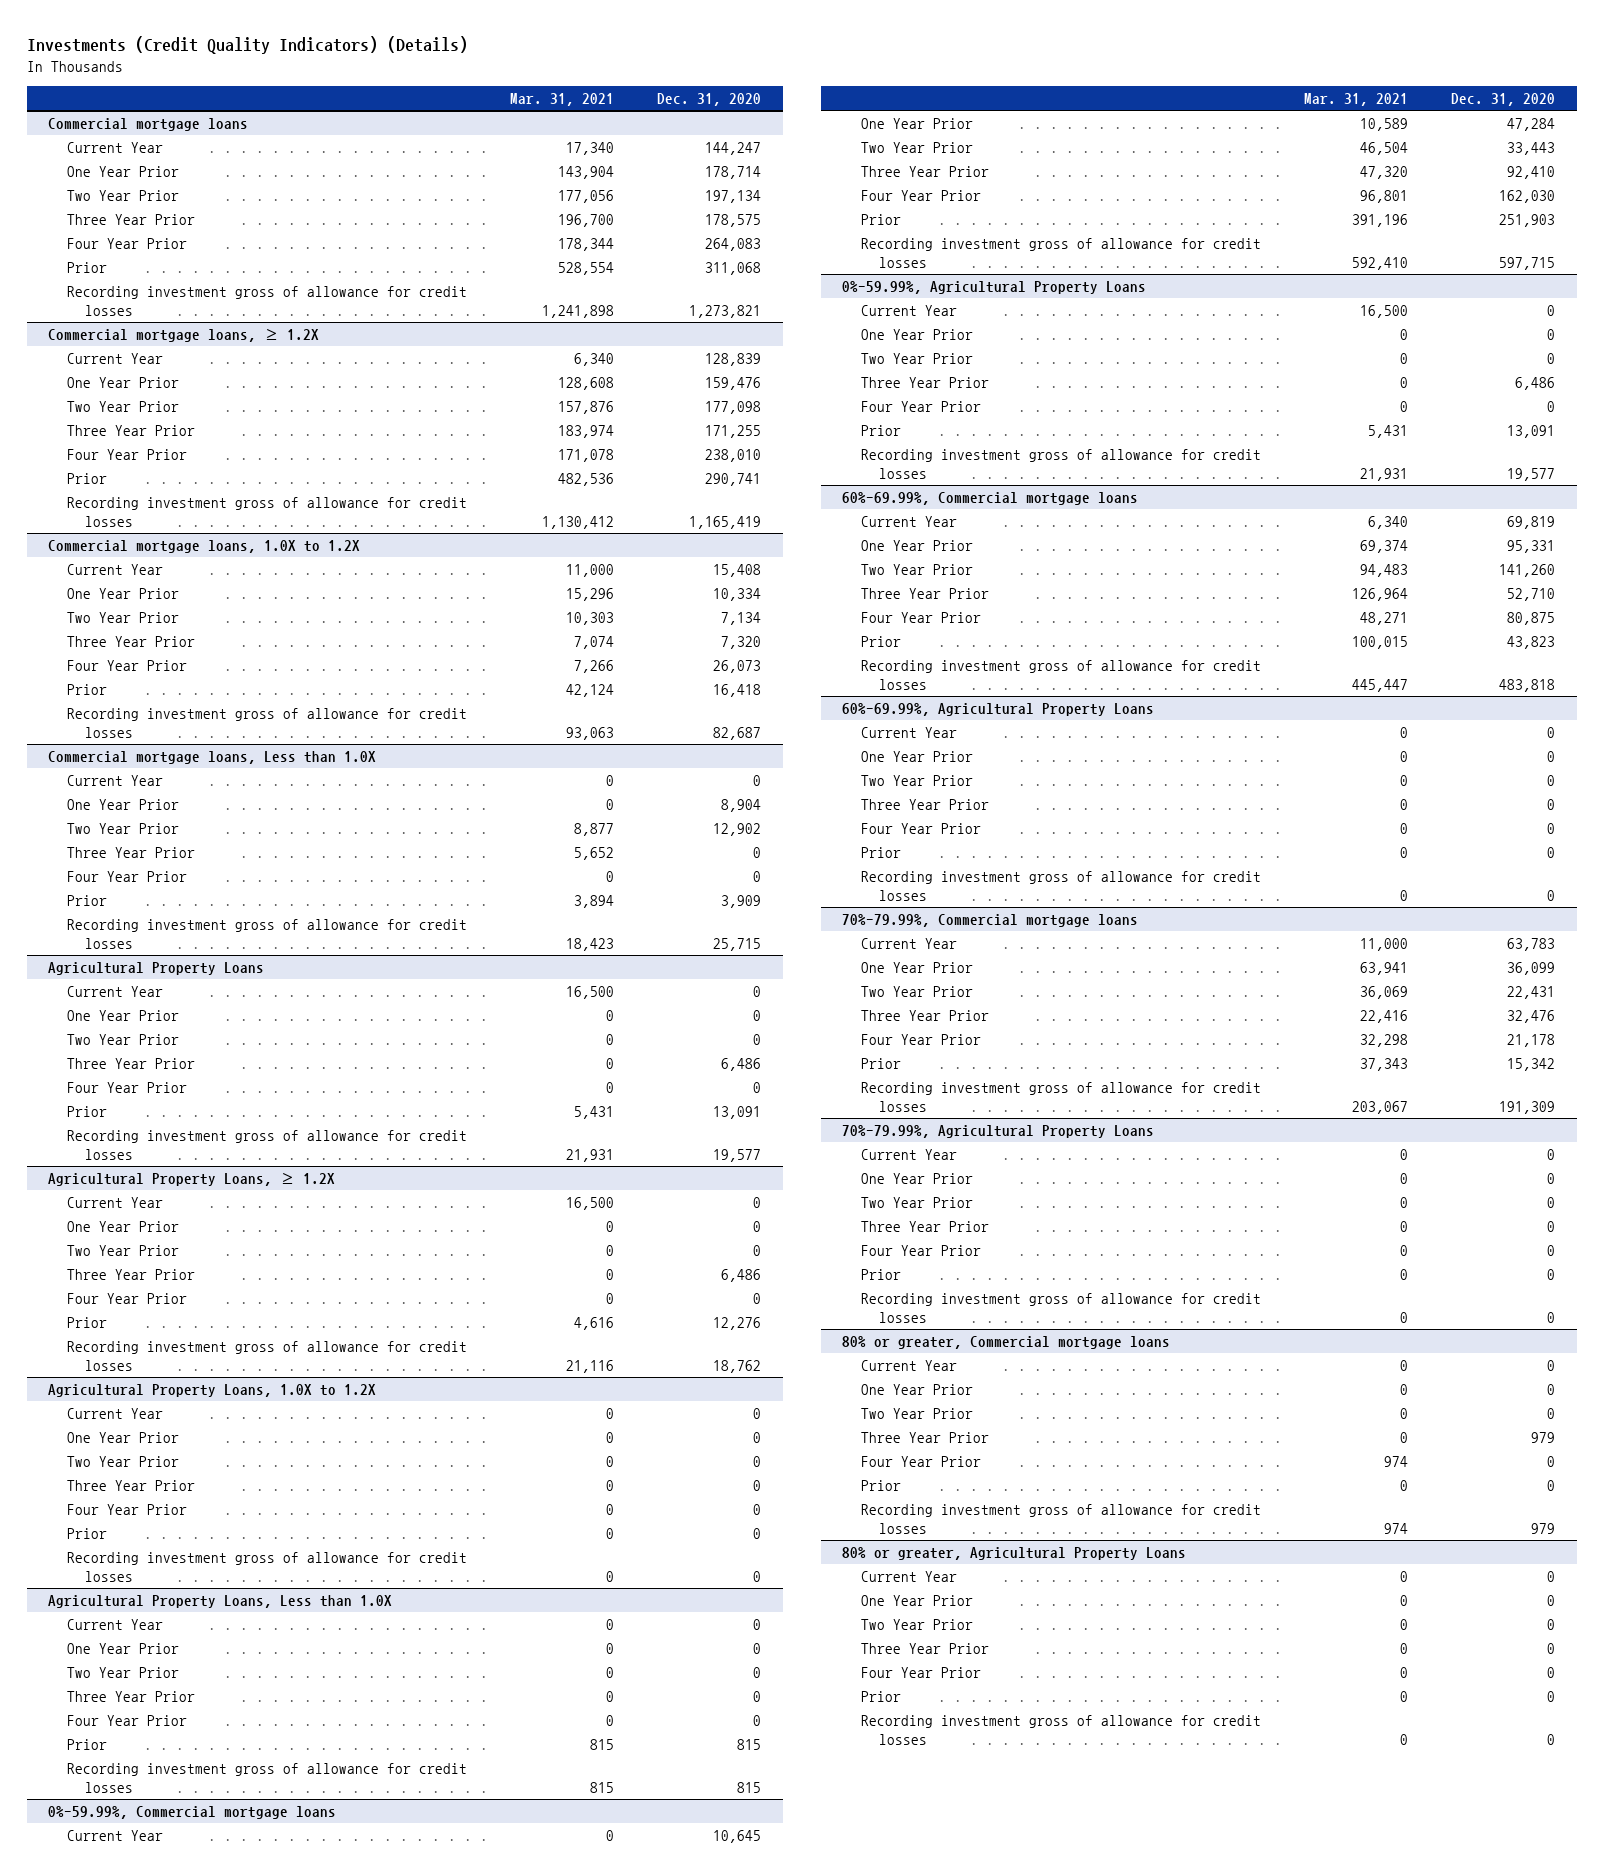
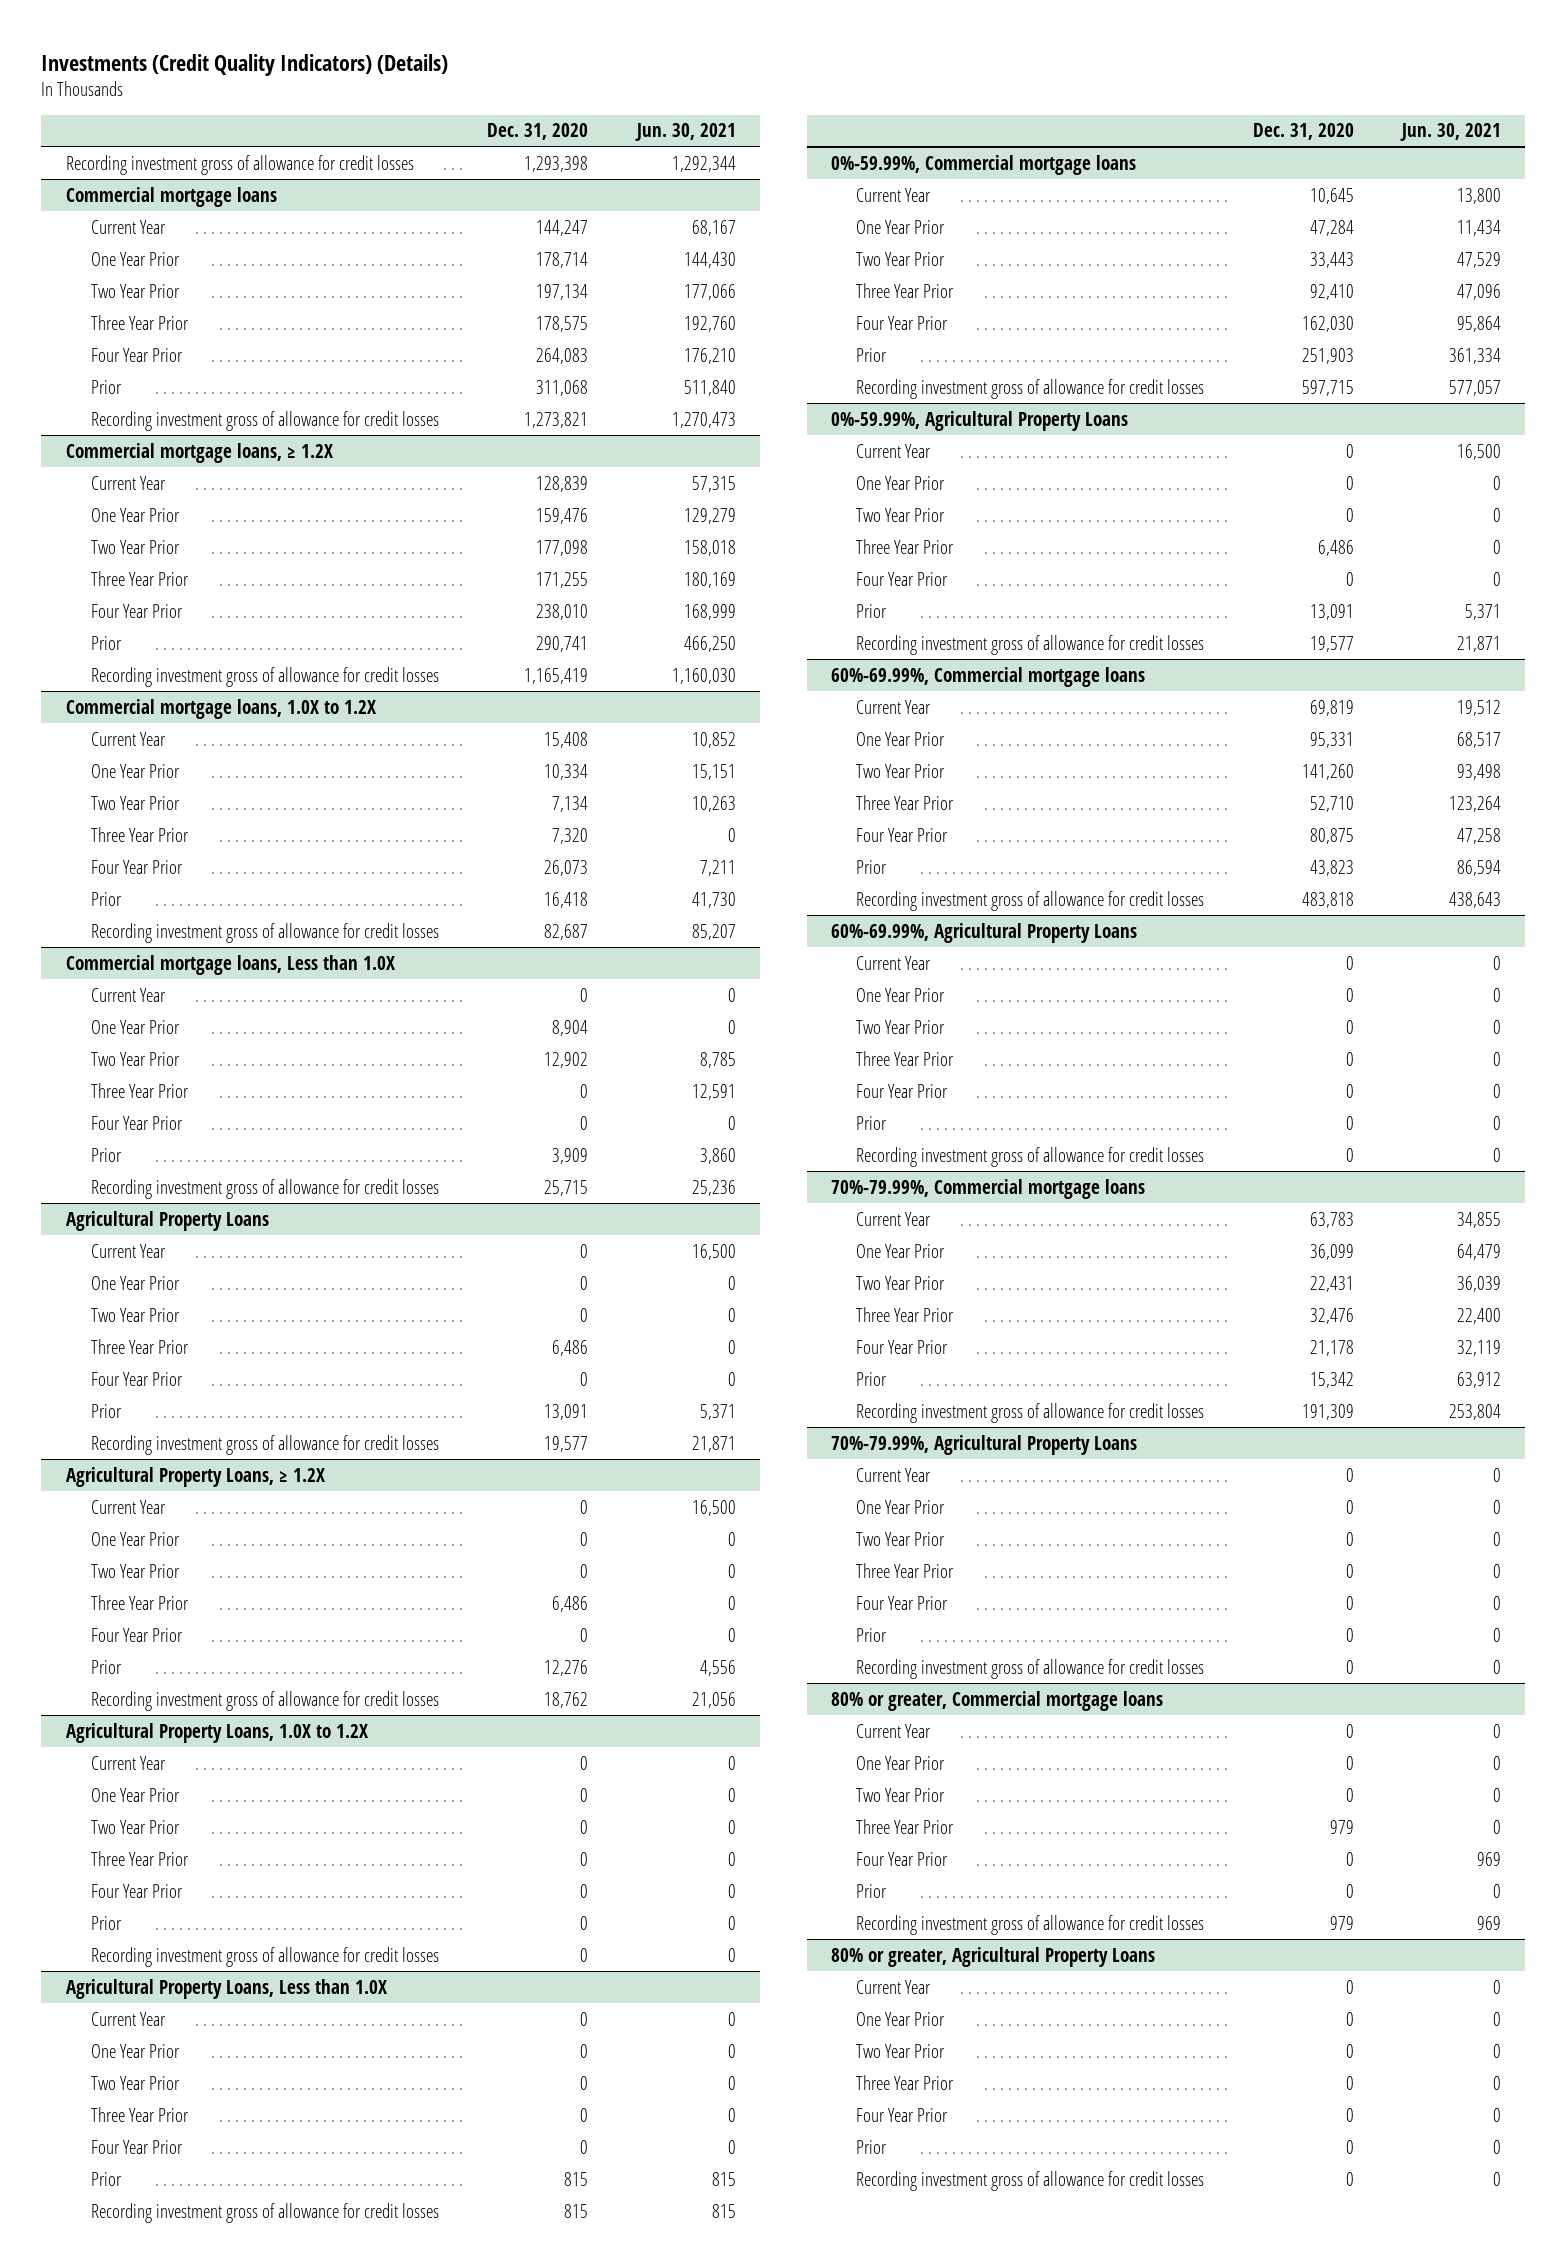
[509,92,614,106] Mar. 31, 2021 -> none
none -> [634,123,736,142] Jun. 30, 2021
none -> [65,154,414,175] Recording investment gross of allowance for credit losses

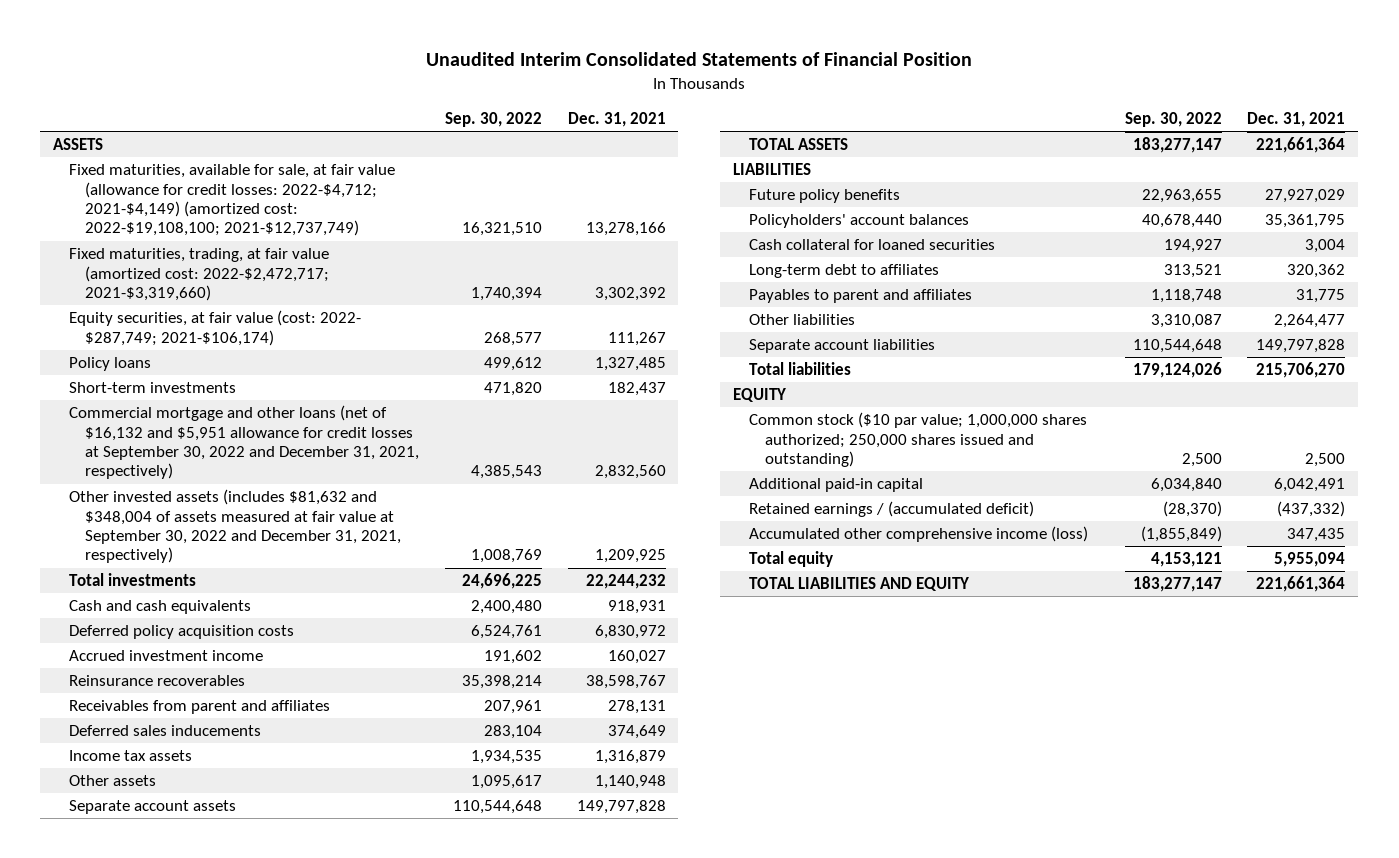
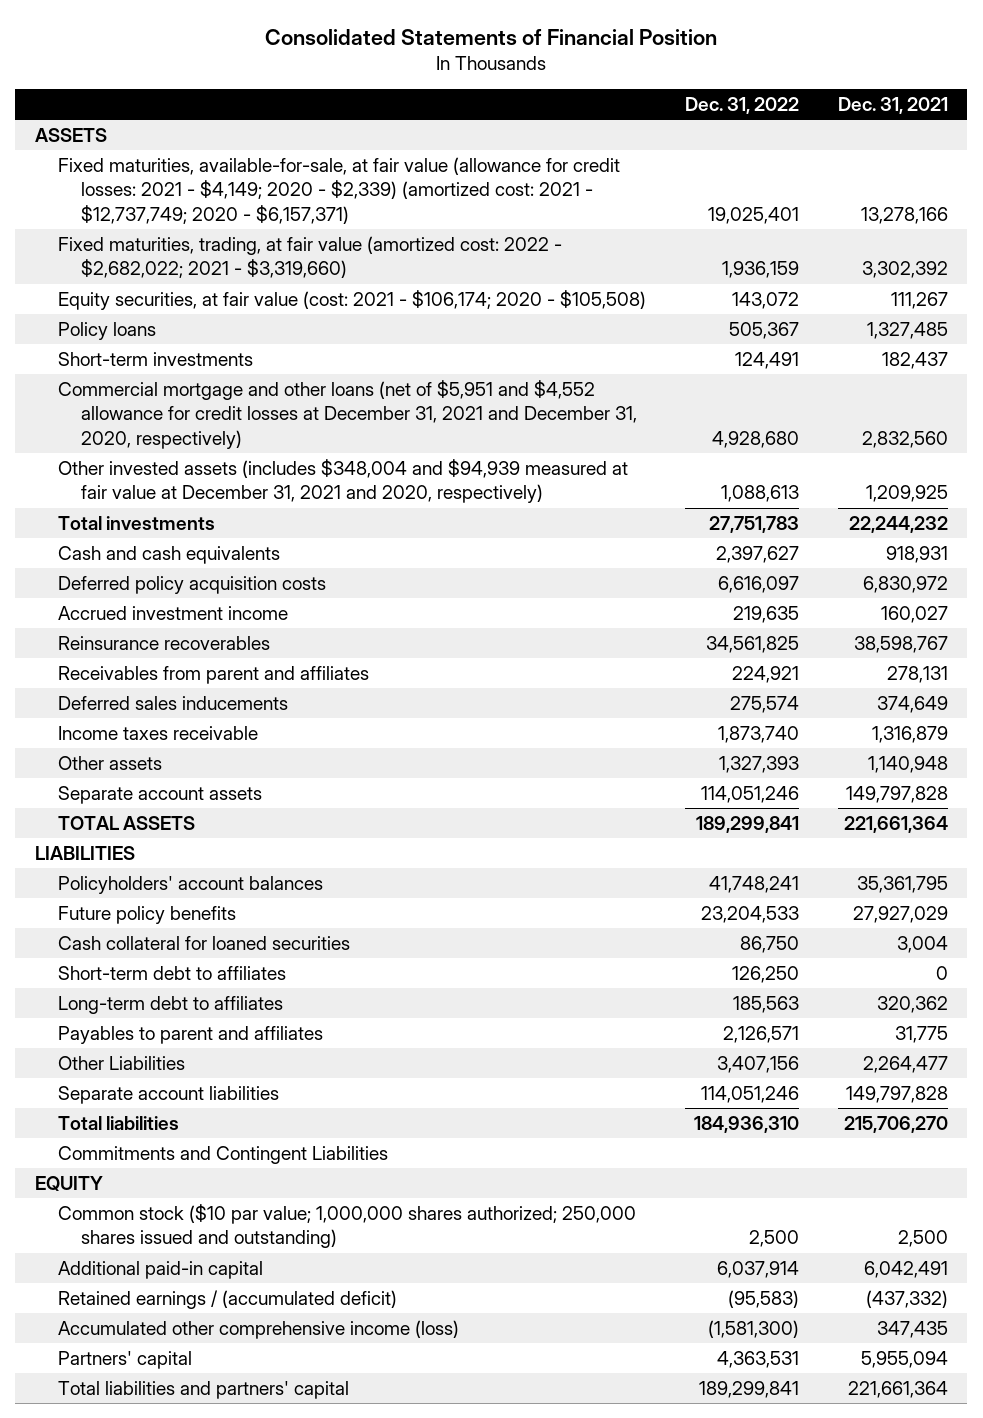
[426,52,973,67] Unaudited Interim Consolidated Statements of Financial Position -> [265,28,718,45] Consolidated Statements of Financial Position
[444,111,542,127] Sep. 30, 2022 -> none
none -> [684,96,799,114] Dec. 31, 2022
[69,164,396,237] Fixed maturities, available for sale, at fair value (allowance for credit losses: 2022-$4,712; 2021-$4,149) (amortized cost: 2022-$19,108,100; 2021-$12,737,749) -> [57,157,620,224] Fixed maturities, available-for-sale, at fair value (allowance for credit losses: 2021 - $4,149; 2020 - $2,339) (amortized cost: 2021 - $12,737,749; 2020 - $6,157,371)
[69,248,330,301] Fixed maturities, trading, at fair value (amortized cost: 2022-$2,472,717; 2021-$3,319,660) -> [57,236,562,279] Fixed maturities, trading, at fair value (amortized cost: 2022 - $2,682,022; 2021 - $3,319,660)
[69,310,362,346] Equity securities, at fair value (cost: 2022- $287,749; 2021-$106,174) -> [57,290,646,311] Equity securities, at fair value (cost: 2021 - $106,174; 2020 - $105,508)
[69,405,420,480] Commercial mortgage and other loans (net of $16,132 and $5,951 allowance for credit losses at September 30, 2022 and December 31, 2021, respectively) -> [57,380,637,449] Commercial mortgage and other loans (net of $5,951 and $4,552 allowance for credit losses at December 31, 2021 and December 31, 2020, respectively)
[69,489,402,564] Other invested assets (includes $81,632 and $348,004 of assets measured at fair value at September 30, 2022 and December 31, 2021, respectively) -> [57,459,628,504] Other invested assets (includes $348,004 and $94,939 measured at fair value at December 31, 2021 and 2020, respectively)
[69,750,193,762] Income tax assets -> [57,726,258,741] Income taxes receivable
[749,189,901,204] Future policy benefits -> [57,906,236,925] Future policy benefits
none -> [57,966,286,981] Short-term debt to affiliates
[749,314,856,326] Other liabilities -> [57,1056,185,1071] Other Liabilities
none -> [57,1146,388,1165] Commitments and Contingent Liabilities
[749,551,834,568] Total equity -> [57,1351,192,1370] Partners' capital
[749,577,970,592] TOTAL LIABILITIES AND EQUITY -> [57,1381,349,1400] Total liabilities and partners' capital

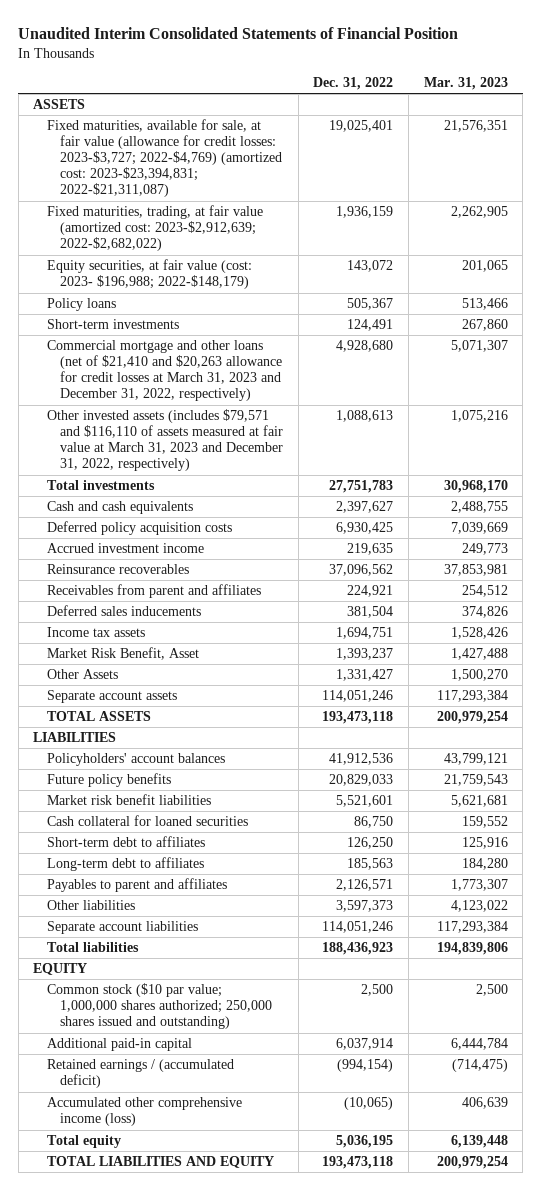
[265,28,718,45] Consolidated Statements of Financial Position -> [18,27,459,40] Unaudited Interim Consolidated Statements of Financial Position
[837,96,948,114] Dec. 31, 2021 -> none
none -> [423,77,508,91] Mar. 31, 2023
[57,157,620,224] Fixed maturities, available-for-sale, at fair value (allowance for credit losses: 2021 - $4,149; 2020 - $2,339) (amortized cost: 2021 - $12,737,749; 2020 - $6,157,371) -> [46,119,283,198] Fixed maturities, available for sale, at fair value (allowance for credit losses: 2023-$3,727; 2022-$4,769) (amortized cost: 2023-$23,394,831; 2022-$21,311,087)
[57,236,562,279] Fixed maturities, trading, at fair value (amortized cost: 2022 - $2,682,022; 2021 - $3,319,660) -> [46,205,263,252] Fixed maturities, trading, at fair value (amortized cost: 2023-$2,912,639; 2022-$2,682,022)
[57,290,646,311] Equity securities, at fair value (cost: 2021 - $106,174; 2020 - $105,508) -> [46,259,252,290] Equity securities, at fair value (cost: 2023- $196,988; 2022-$148,179)
[57,380,637,449] Commercial mortgage and other loans (net of $5,951 and $4,552 allowance for credit losses at December 31, 2021 and December 31, 2020, respectively) -> [46,340,283,402] Commercial mortgage and other loans (net of $21,410 and $20,263 allowance for credit losses at March 31, 2023 and December 31, 2022, respectively)
[57,459,628,504] Other invested assets (includes $348,004 and $94,939 measured at fair value at December 31, 2021 and 2020, respectively) -> [46,409,284,472] Other invested assets (includes $79,571 and $116,110 of assets measured at fair value at March 31, 2023 and December 31, 2022, respectively)
[717,576,799,594] 6,616,097 -> [336,522,394,535] 6,930,425
[705,636,799,654] 34,561,825 -> [329,564,394,577] 37,096,562
[729,696,799,714] 275,574 -> [347,606,394,619] 381,504
[57,726,258,741] Income taxes receivable -> [46,627,145,638] Income tax assets
[717,726,799,744] 1,873,740 -> [336,627,394,640] 1,694,751
none -> [46,647,199,661] Market Risk Benefit, Asset
[57,756,162,771] Other assets -> [46,669,118,680] Other Assets
[718,756,799,774] 1,327,393 -> [336,669,394,682] 1,331,427
[695,816,799,834] 189,299,841 -> [322,711,394,725] 193,473,118
[708,876,799,894] 41,748,241 -> [329,753,394,766] 41,912,536
[700,906,799,924] 23,204,533 -> [329,774,394,787] 20,829,033
none -> [46,794,211,806] Market risk benefit liabilities
[57,1056,185,1071] Other Liabilities -> [46,900,135,911] Other liabilities
[716,1056,799,1074] 3,407,156 -> [336,900,394,913] 3,597,373
[57,1146,388,1165] Commitments and Contingent Liabilities -> none
[693,1116,799,1134] 184,936,310 -> [322,942,394,956] 188,436,923
[57,1351,192,1370] Partners' capital -> none
[727,1290,799,1309] (95,583) -> [337,1059,394,1073] (994,154)
[707,1320,799,1339] (1,581,300) -> [344,1097,394,1111] (10,065)
none -> [46,1135,121,1149] Total equity
[57,1381,349,1400] Total liabilities and partners' capital -> [46,1156,274,1169] TOTAL LIABILITIES AND EQUITY
[698,1381,799,1399] 189,299,841 -> [322,1156,394,1170] 193,473,118

